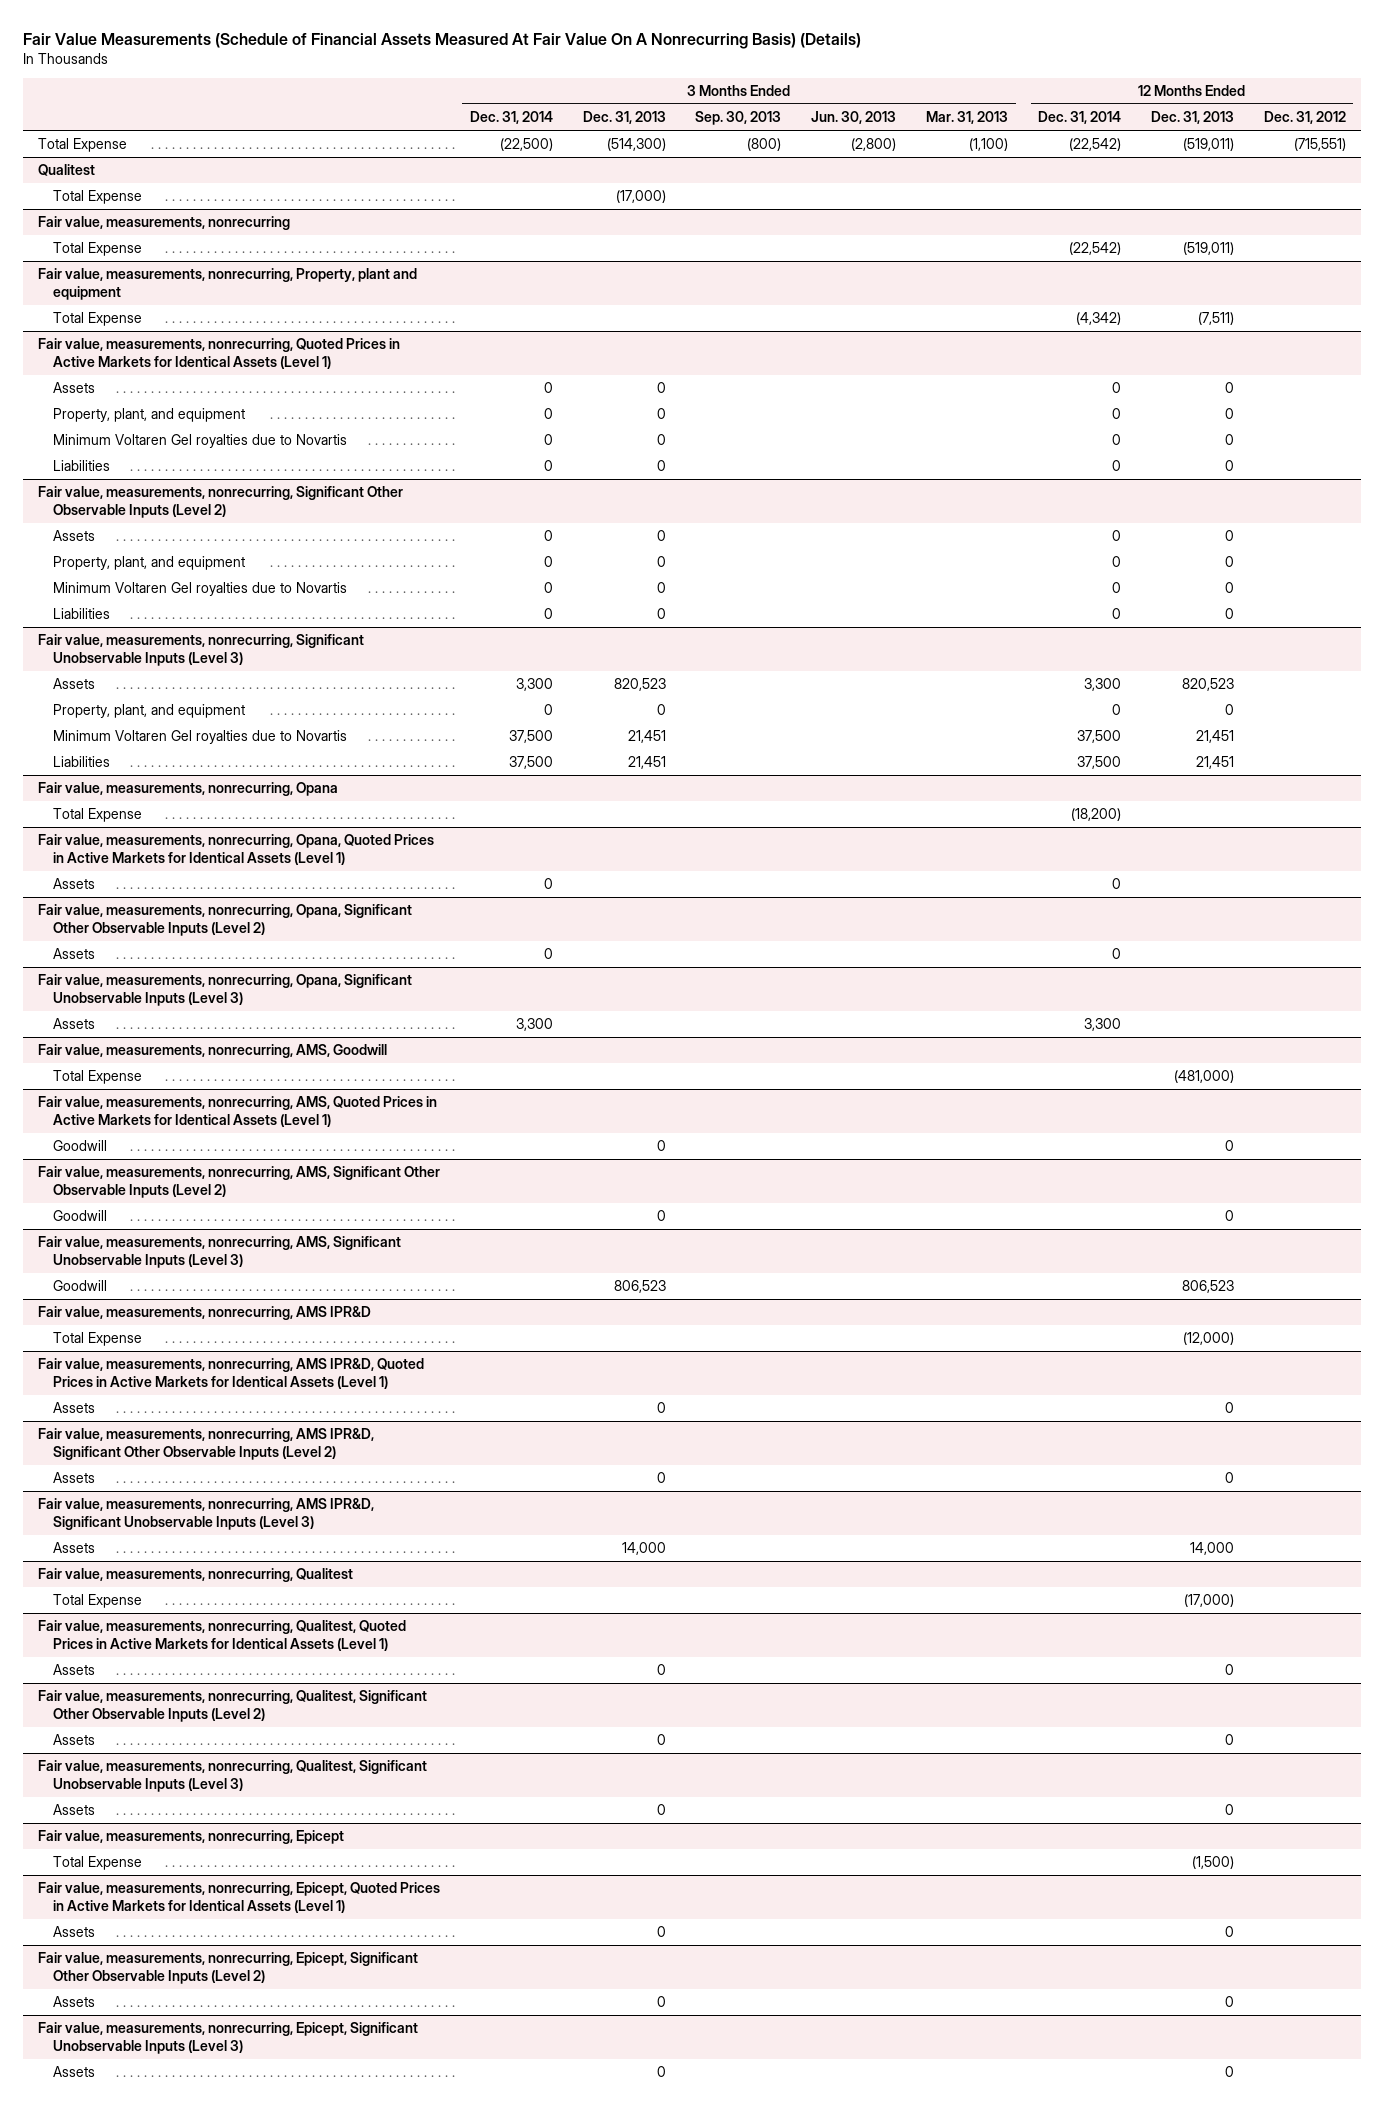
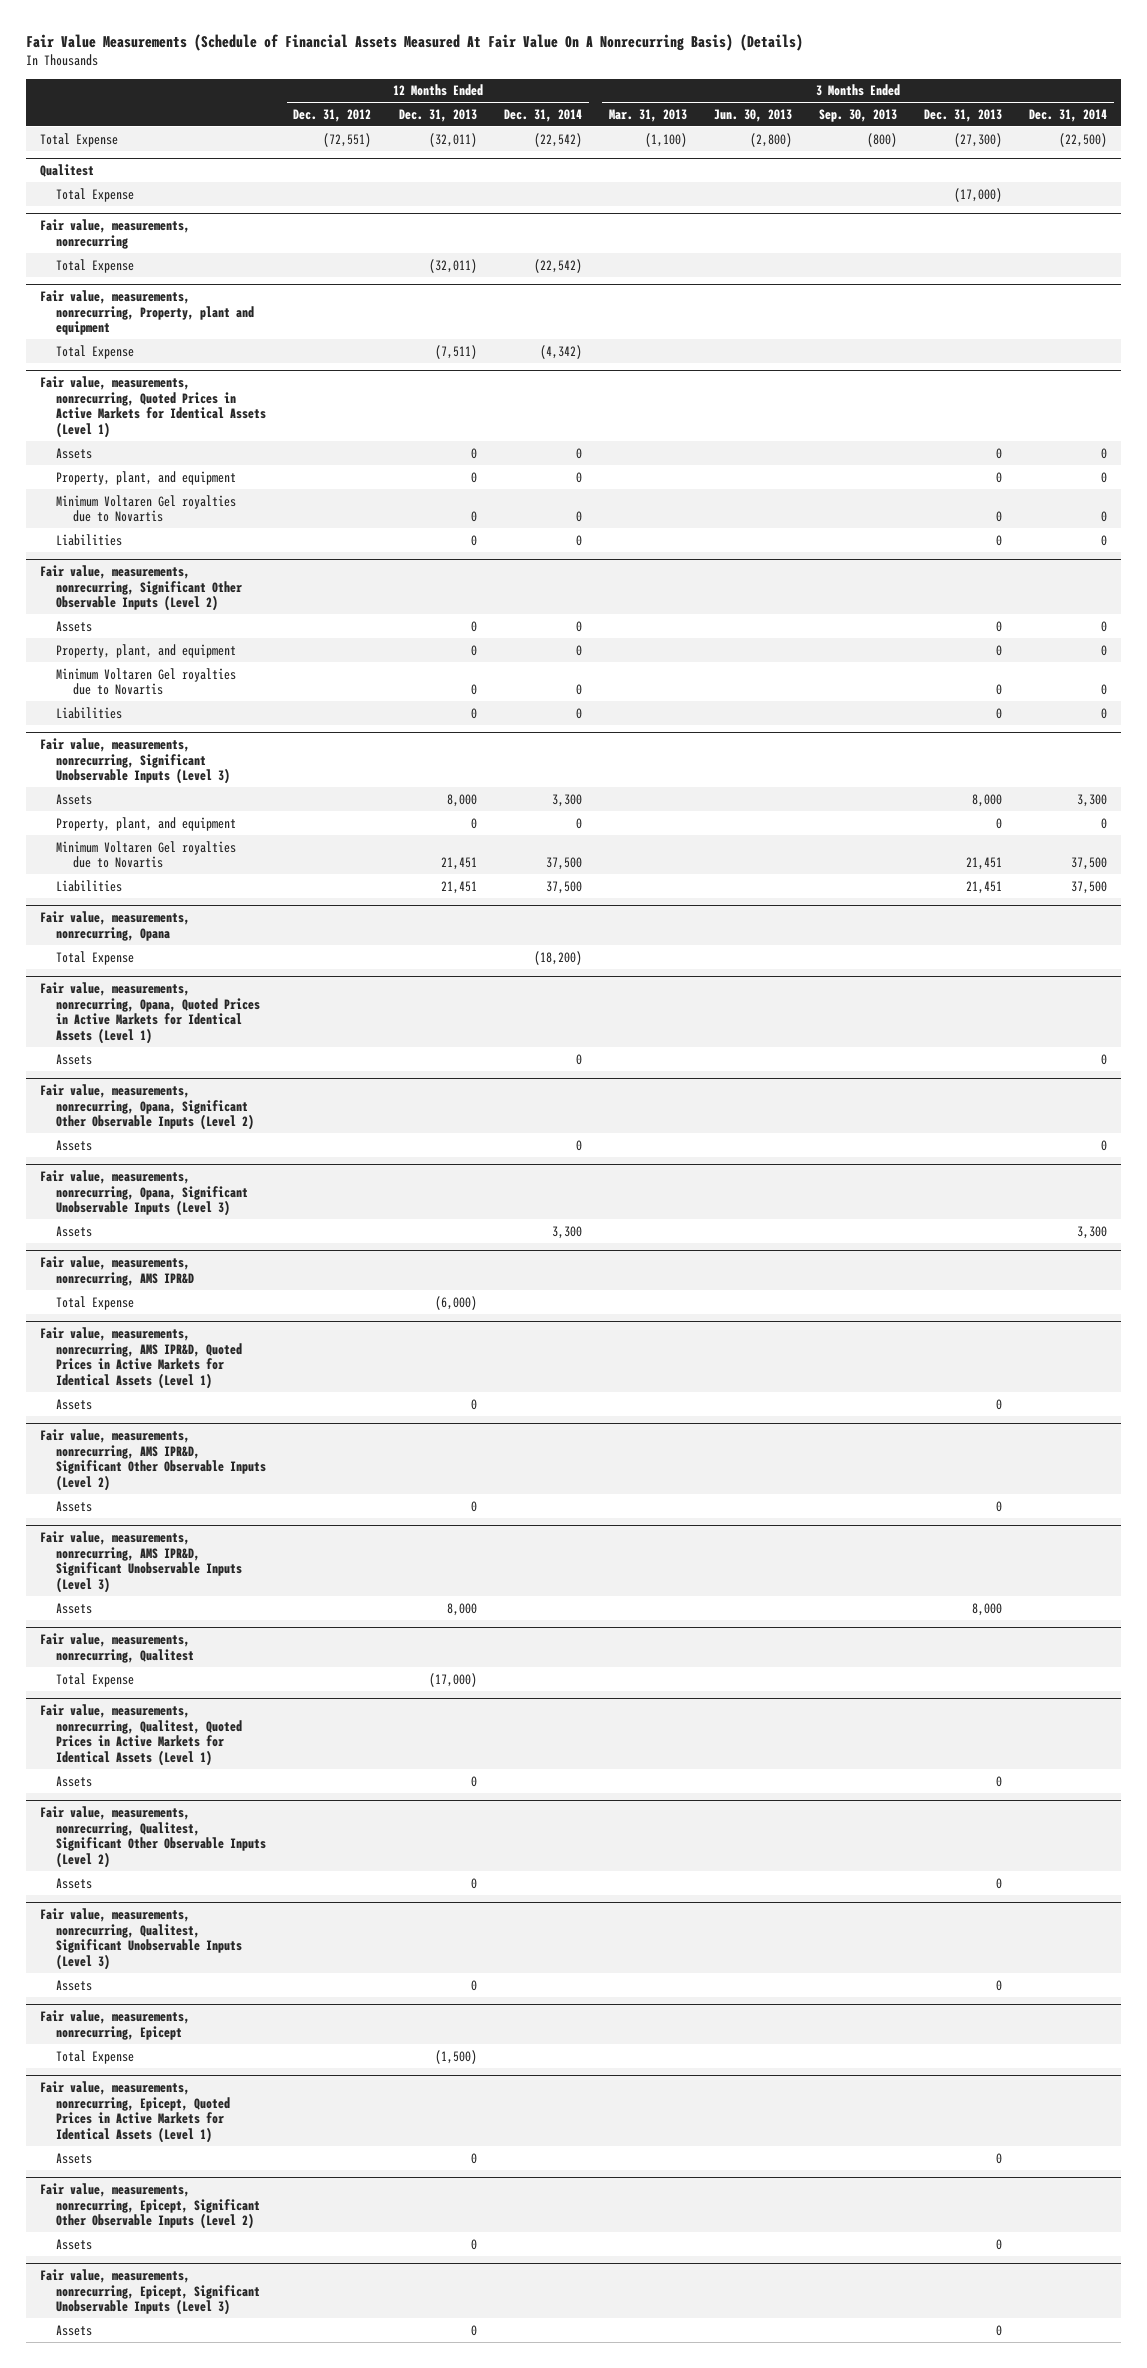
[606,138,666,152] (514,300) -> [954,132,1003,147] (27,300)
[1183,138,1235,152] (519,011) -> [428,132,477,147] (32,011)
[1293,138,1346,152] (715,551) -> [323,132,372,147] (72,551)
[1183,242,1235,256] (519,011) -> [428,258,477,273] (32,011)
[613,678,666,692] 820,523 -> [972,793,1003,807] 8,000
[1182,678,1235,692] 820,523 -> [446,793,477,807] 8,000
[37,1044,387,1059] Fair value, measurements, nonrecurring, AMS, Goodwill -> none
[53,1070,143,1085] Total Expense -> none
[37,1096,437,1128] Fair value, measurements, nonrecurring, AMS, Quoted Prices in Active Markets for Identical Assets (Level 1) -> none
[53,1140,108,1152] Goodwill -> none
[37,1166,440,1199] Fair value, measurements, nonrecurring, AMS, Significant Other Observable Inputs (Level 2) -> none
[53,1210,108,1222] Goodwill -> none
[37,1236,401,1269] Fair value, measurements, nonrecurring, AMS, Significant Unobservable Inputs (Level 3) -> none
[53,1280,108,1292] Goodwill -> none
[1183,1332,1235,1346] (12,000) -> [434,1295,477,1310] (6,000)
[621,1542,666,1556] 14,000 -> [972,1602,1003,1616] 8,000
[1190,1542,1235,1556] 14,000 -> [446,1602,477,1616] 8,000

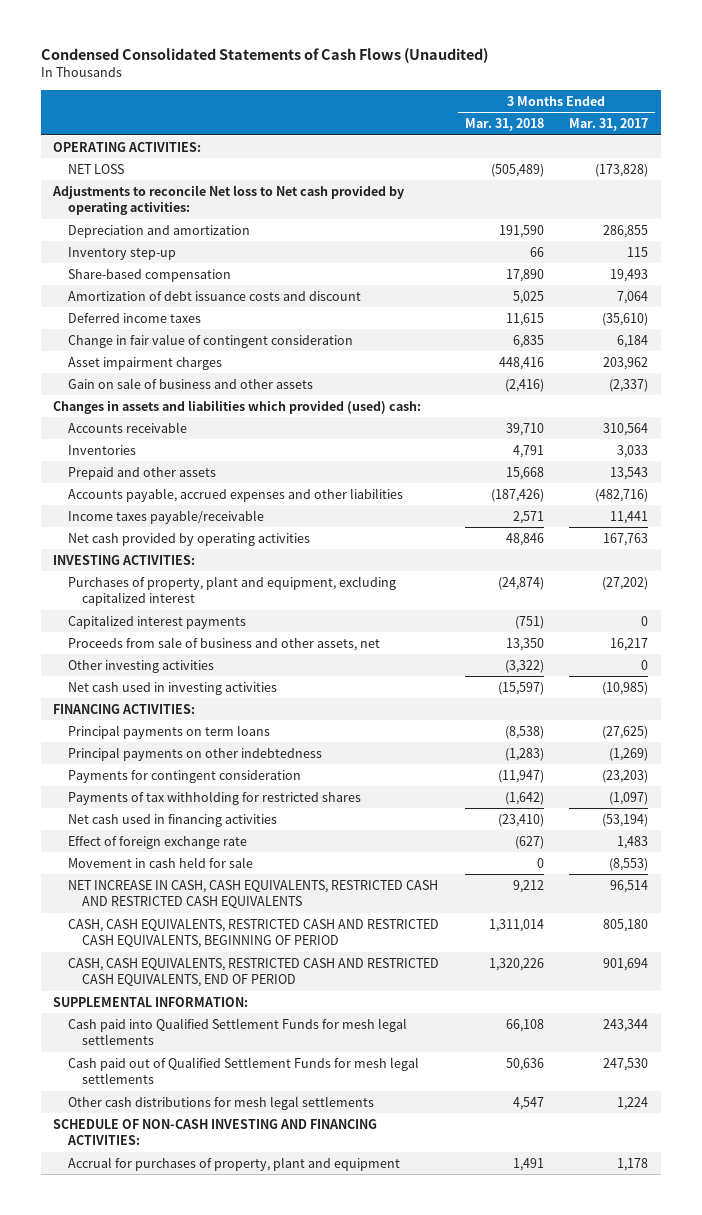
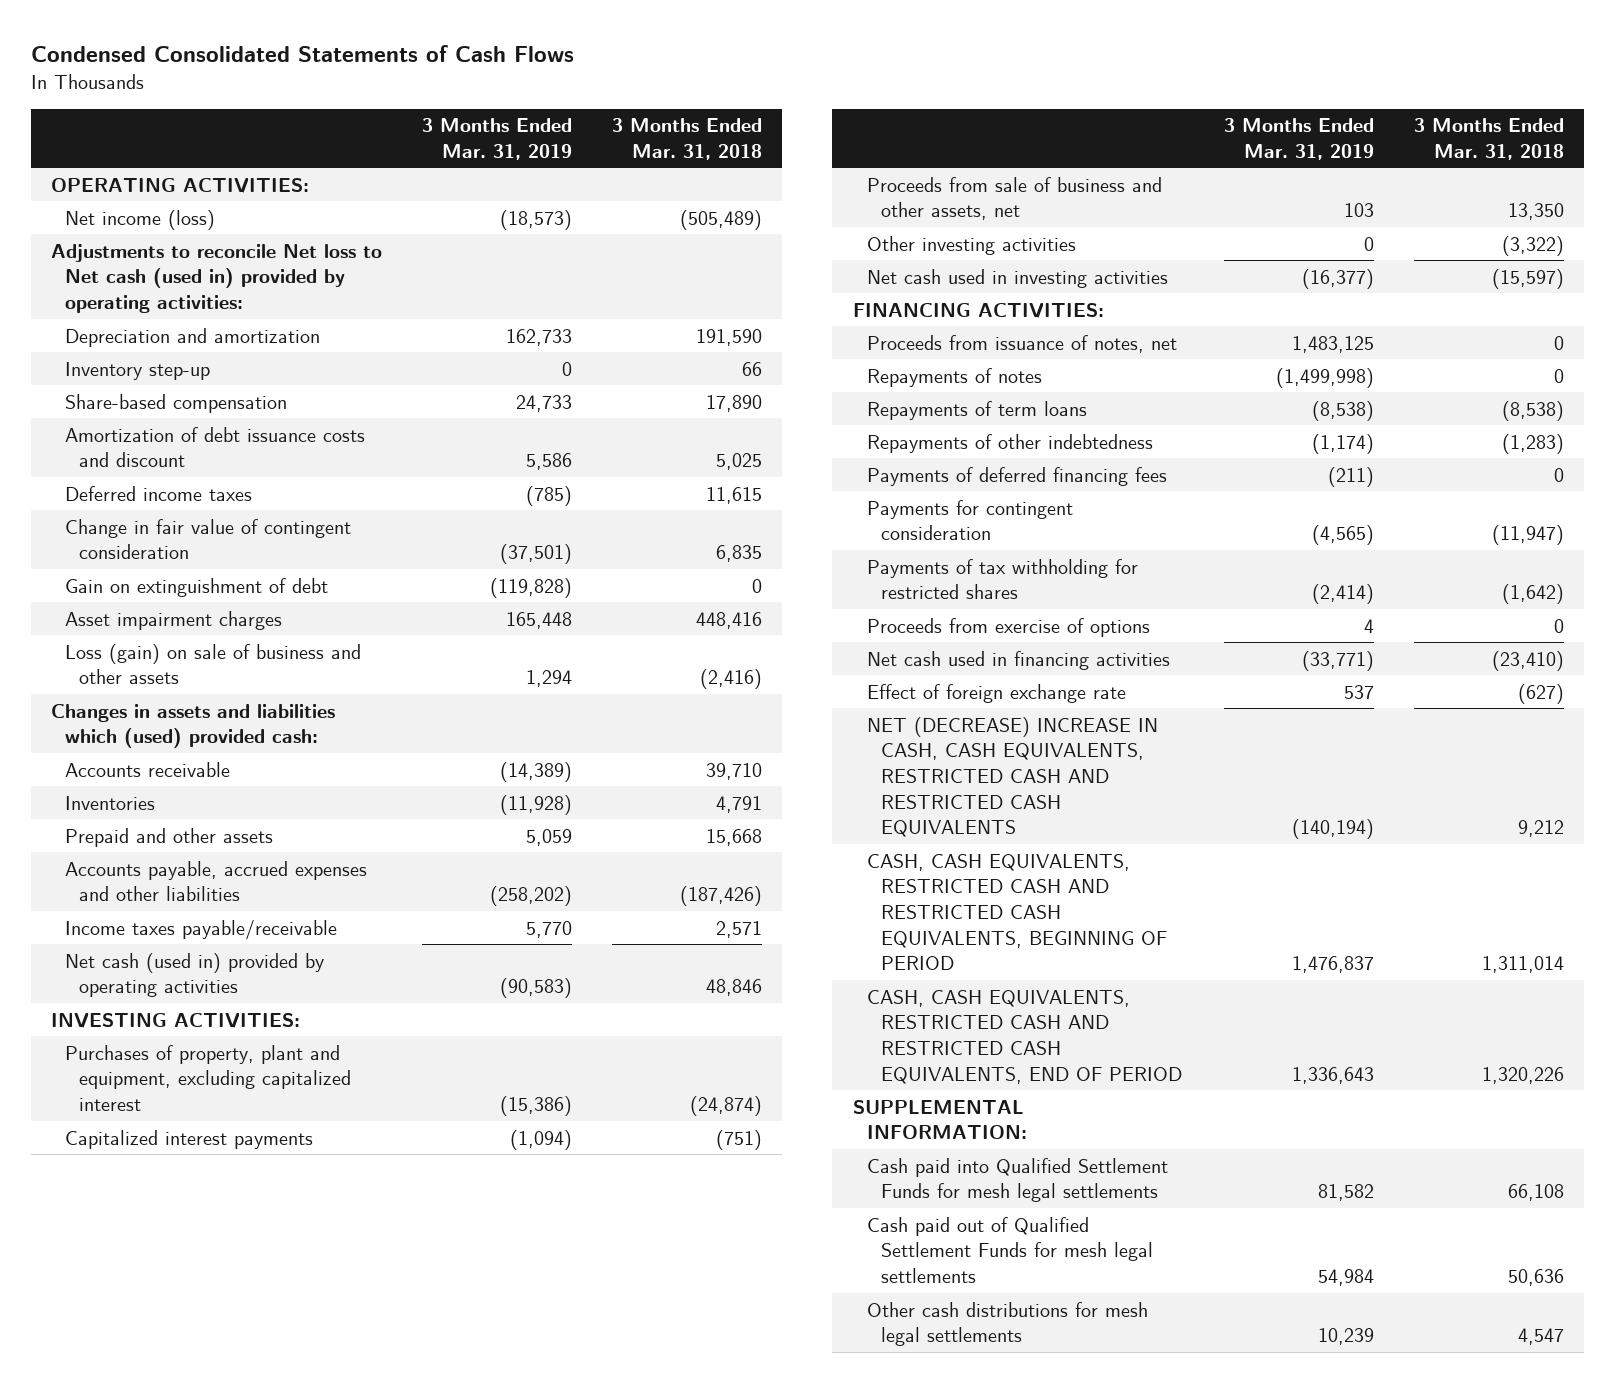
[40,48,488,64] Condensed Consolidated Statements of Cash Flows (Unaudited) -> [30,44,574,62] Condensed Consolidated Statements of Cash Flows
[569,117,649,131] Mar. 31, 2017 -> none
none -> [422,118,573,160] 3 Months Ended Mar. 31, 2019
[67,163,124,174] NET LOSS -> [65,209,216,230] Net income (loss)
[52,184,405,215] Adjustments to reconcile Net loss to Net cash provided by operating activities: -> [50,243,382,313] Adjustments to reconcile Net loss to Net cash (used in) provided by operating activities:
none -> [65,577,329,597] Gain on extinguishment of debt
[67,377,313,389] Gain on sale of business and other assets -> [65,643,362,685] Loss (gain) on sale of business and other assets
[53,399,422,414] Changes in assets and liabilities which provided (used) cash: -> [50,703,335,749] Changes in assets and liabilities which (used) provided cash:
[67,532,310,546] Net cash provided by operating activities -> [65,952,325,998] Net cash (used in) provided by operating activities
none -> [866,334,1177,353] Proceeds from issuance of notes, net
none -> [866,367,1042,387] Repayments of notes
[67,724,270,739] Principal payments on term loans -> [866,400,1087,420] Repayments of term loans
[67,746,322,761] Principal payments on other indebtedness -> [866,433,1153,453] Repayments of other indebtedness
none -> [866,466,1167,486] Payments of deferred financing fees
none -> [866,617,1150,637] Proceeds from exercise of options
[67,856,253,868] Movement in cash held for sale -> none
[67,879,438,908] NET INCREASE IN CASH, CASH EQUIVALENTS, RESTRICTED CASH AND RESTRICTED CASH EQUIVALENTS -> [866,716,1158,838] NET (DECREASE) INCREASE IN CASH, CASH EQUIVALENTS, RESTRICTED CASH AND RESTRICTED CASH EQUIVALENTS
[53,1118,378,1145] SCHEDULE OF NON-CASH INVESTING AND FINANCING ACTIVITIES: -> none
[67,1156,400,1171] Accrual for purchases of property, plant and equipment -> none

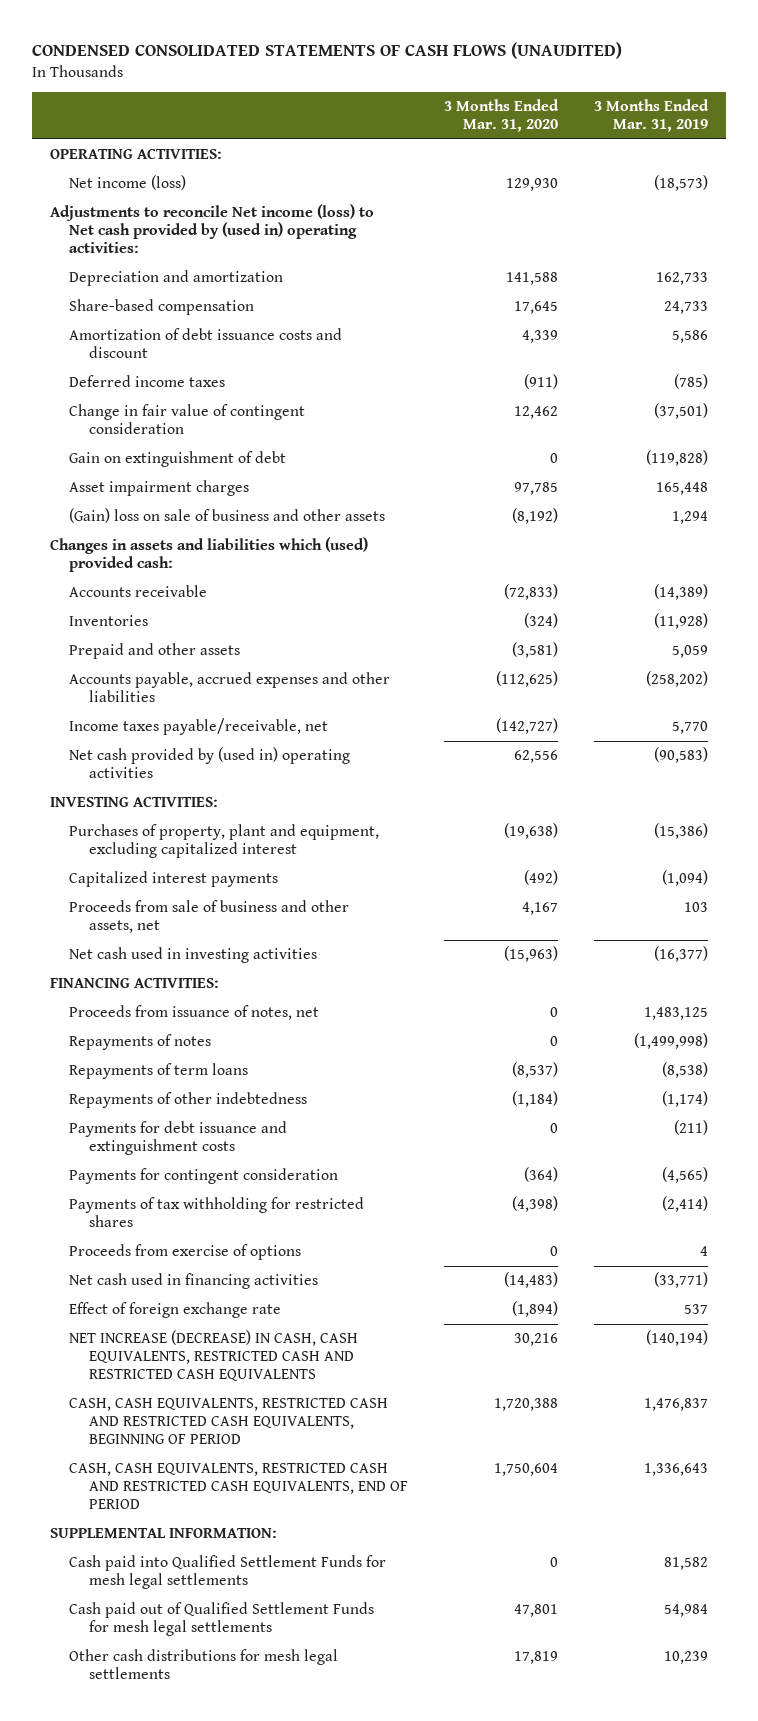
[30,44,574,62] Condensed Consolidated Statements of Cash Flows -> [31,41,622,59] CONDENSED CONSOLIDATED STATEMENTS OF CASH FLOWS (UNAUDITED)
[612,118,763,160] 3 Months Ended Mar. 31, 2018 -> none
none -> [444,99,560,133] 3 Months Ended Mar. 31, 2020
[50,243,382,313] Adjustments to reconcile Net loss to Net cash (used in) provided by operating activities: -> [49,204,374,254] Adjustments to reconcile Net income (loss) to Net cash provided by (used in) operating activities:
[65,361,211,380] Inventory step-up -> none
[65,643,362,685] Loss (gain) on sale of business and other assets -> [69,508,386,524] (Gain) loss on sale of business and other assets
[65,919,338,940] Income taxes payable/receivable -> [69,718,329,736] Income taxes payable/receivable, net
[65,952,325,998] Net cash (used in) provided by operating activities -> [69,747,351,779] Net cash provided by (used in) operating activities
[866,235,1076,255] Other investing activities -> none
[866,466,1167,486] Payments of deferred financing fees -> [69,1121,288,1156] Payments for debt issuance and extinguishment costs
[866,716,1158,838] NET (DECREASE) INCREASE IN CASH, CASH EQUIVALENTS, RESTRICTED CASH AND RESTRICTED CASH EQUIVALENTS -> [69,1330,359,1382] NET INCREASE (DECREASE) IN CASH, CASH EQUIVALENTS, RESTRICTED CASH AND RESTRICTED CASH EQUIVALENTS

